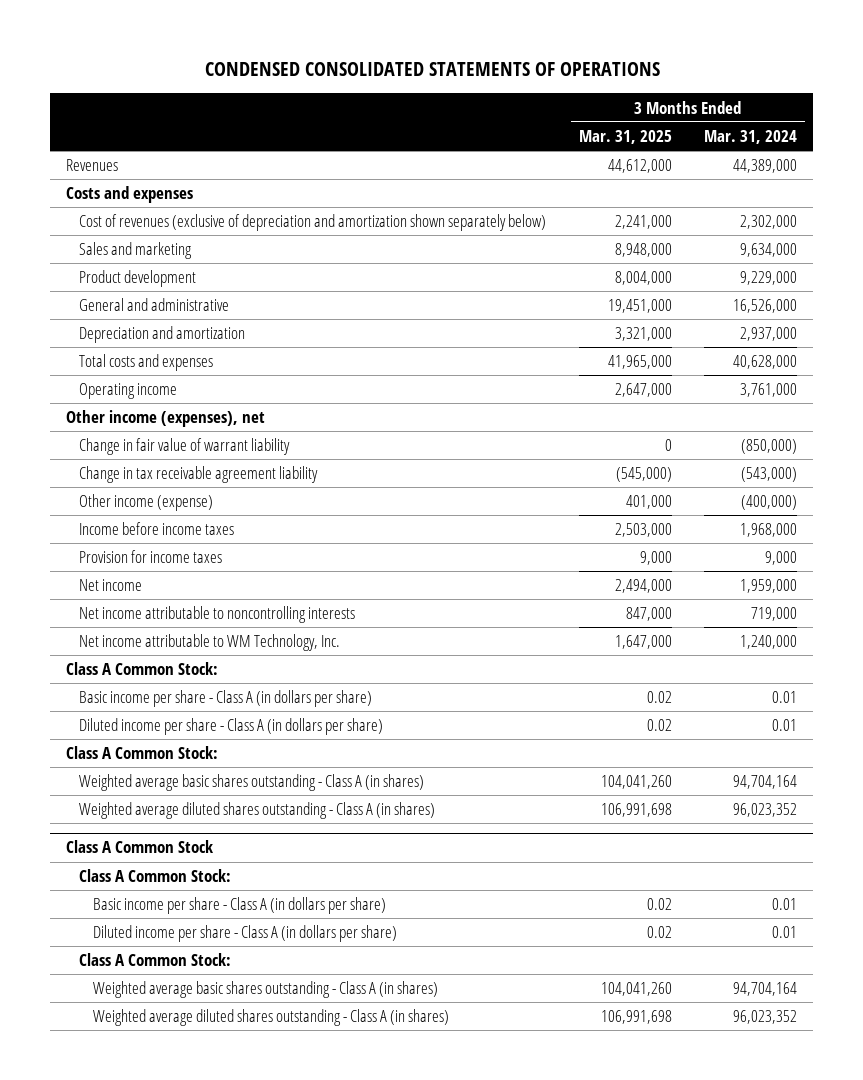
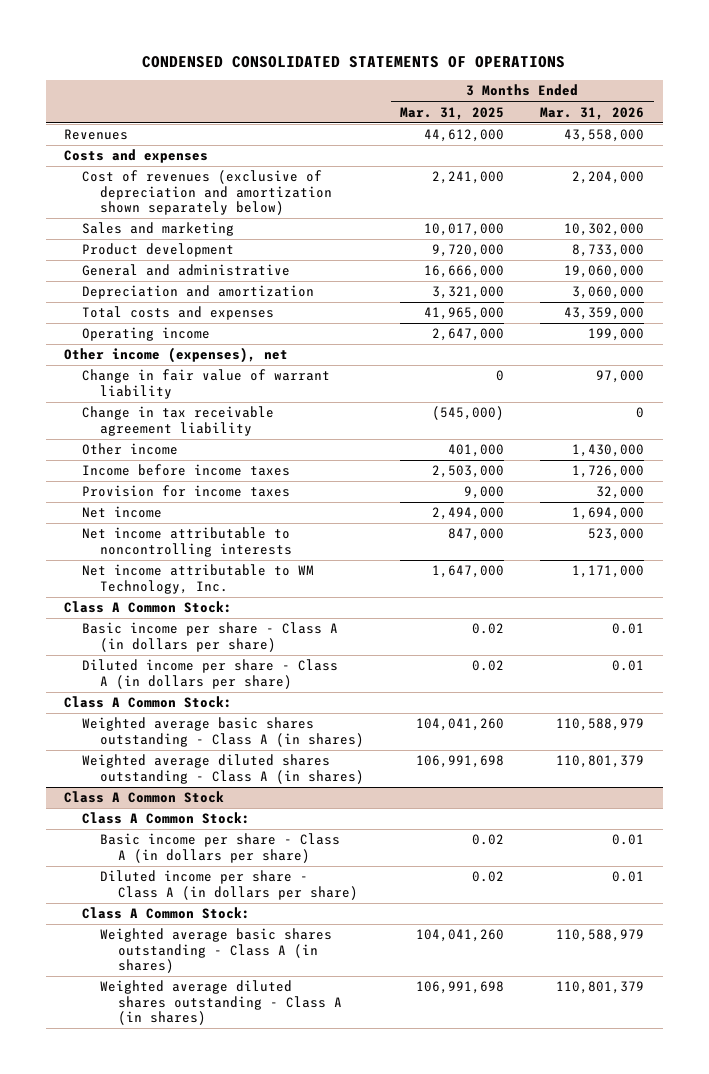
[704,129,798,144] Mar. 31, 2024 -> none
none -> [540,106,645,120] Mar. 31, 2026
[614,243,672,258] 8,948,000 -> [424,223,505,237] 10,017,000
[614,271,672,286] 8,004,000 -> [432,244,505,258] 9,720,000
[607,299,672,314] 19,451,000 -> [424,265,505,279] 16,666,000
[79,494,214,512] Other income (expense) -> [82,443,179,456] Other income

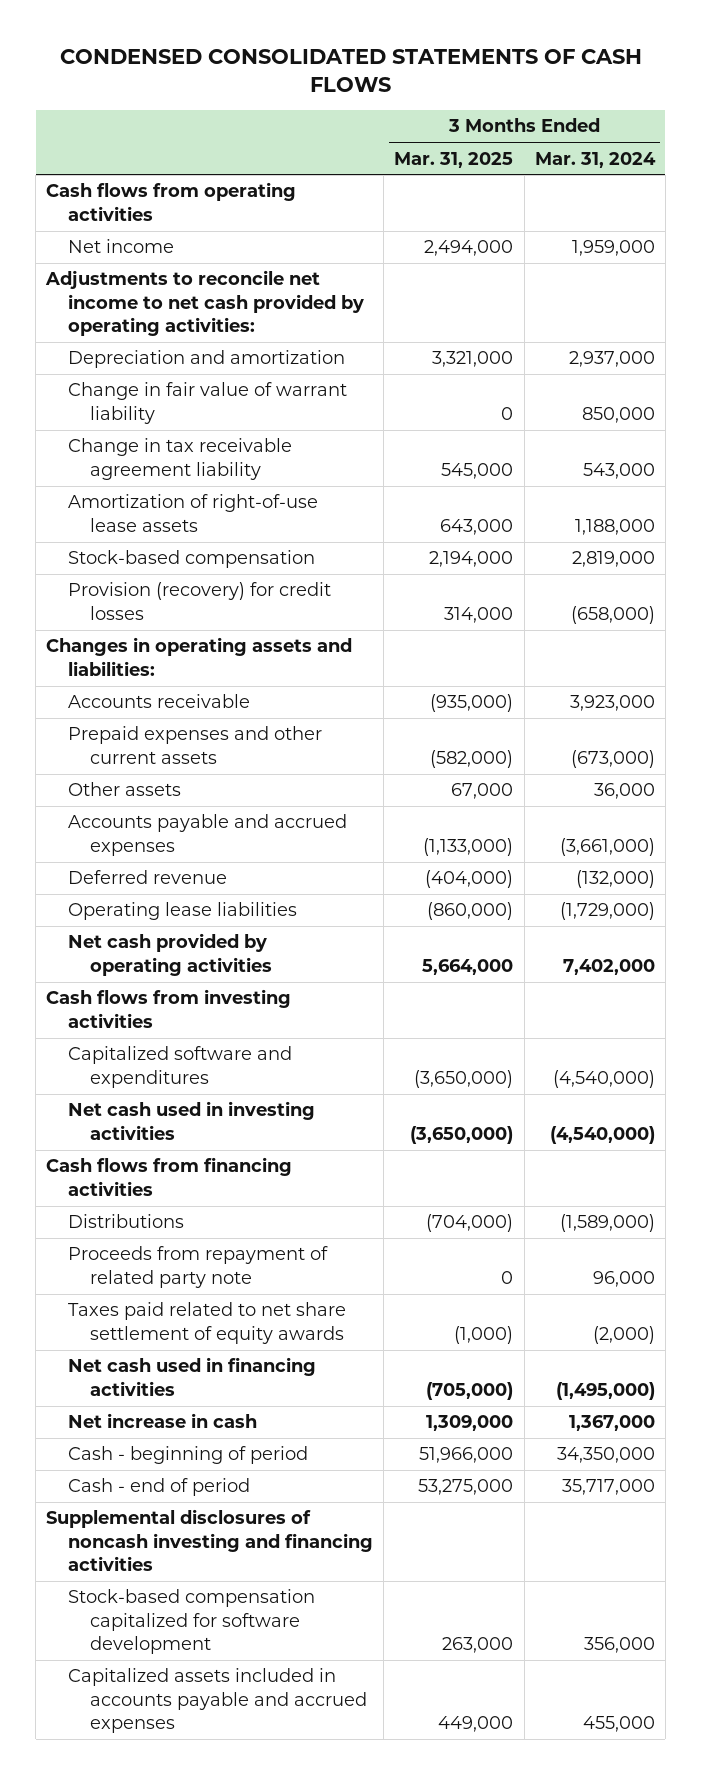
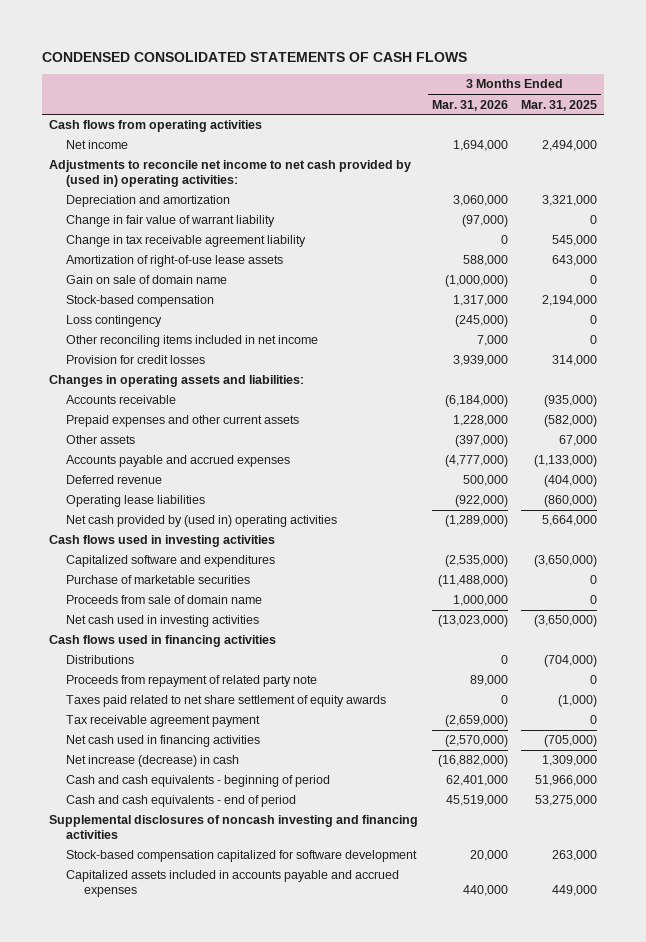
[534,151,656,168] Mar. 31, 2024 -> none
none -> [431,99,508,111] Mar. 31, 2026
[45,270,365,337] Adjustments to reconcile net income to net cash provided by operating activities: -> [49,160,412,188] Adjustments to reconcile net income to net cash provided by (used in) operating activities:
none -> [66,275,228,285] Gain on sale of domain name
none -> [66,315,163,328] Loss contingency
none -> [66,335,319,348] Other reconciling items included in net income
[68,582,332,620] Provision (recovery) for credit losses -> [66,355,206,365] Provision for credit losses
[68,933,273,976] Net cash provided by operating activities -> [66,515,338,528] Net cash provided by (used in) operating activities
[46,989,292,1028] Cash flows from investing activities -> [49,535,276,548] Cash flows used in investing activities
none -> [66,575,251,585] Purchase of marketable securities
none -> [66,595,263,605] Proceeds from sale of domain name
[46,1157,293,1196] Cash flows from financing activities -> [49,635,277,648] Cash flows used in financing activities
none -> [66,715,261,728] Tax receivable agreement payment
[68,1413,258,1429] Net increase in cash -> [66,755,240,768] Net increase (decrease) in cash
[68,1446,309,1465] Cash - beginning of period -> [66,775,331,788] Cash and cash equivalents - beginning of period
[68,1478,251,1497] Cash - end of period -> [66,795,297,808] Cash and cash equivalents - end of period

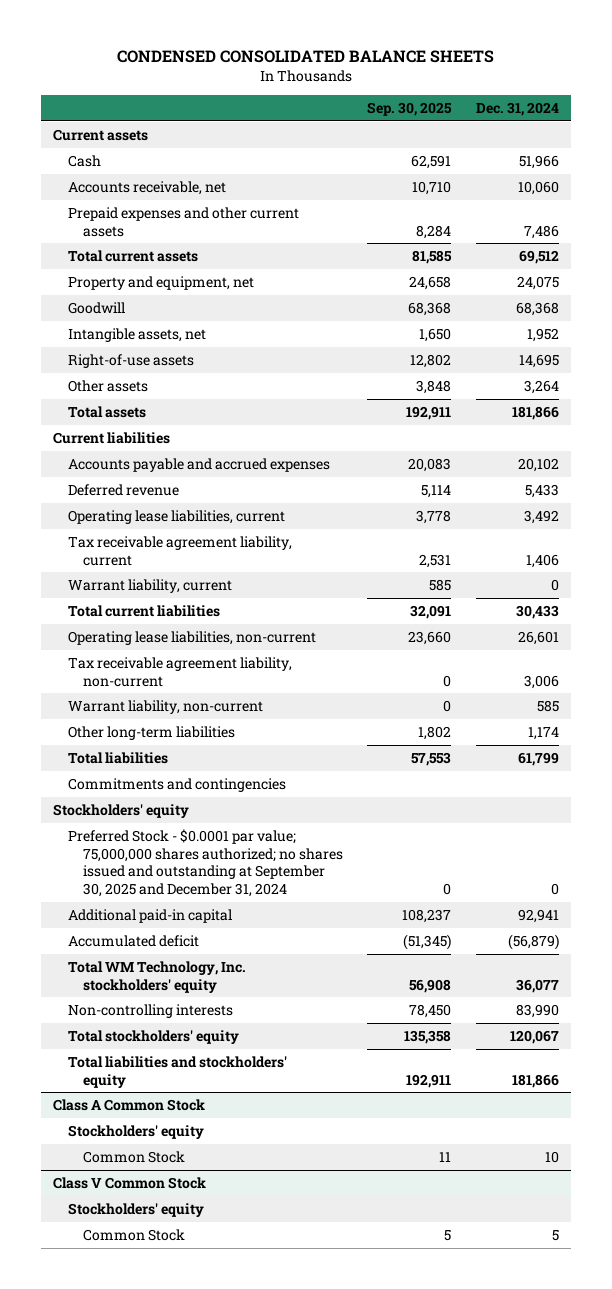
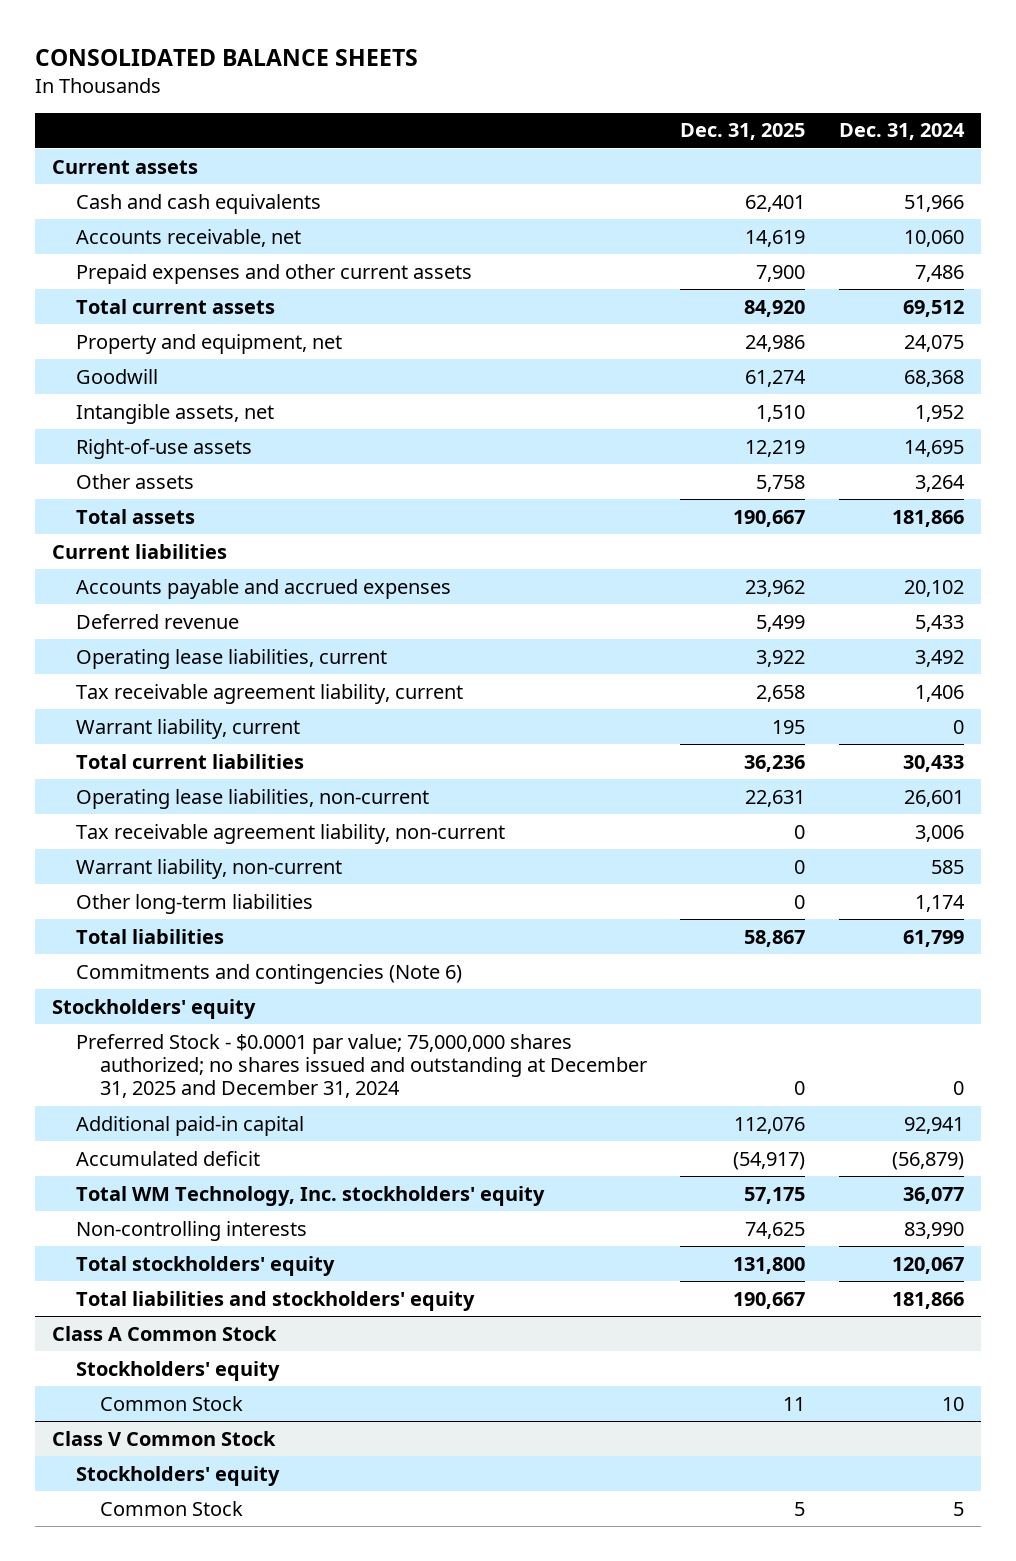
[116,50,494,64] CONDENSED CONSOLIDATED BALANCE SHEETS -> [35,49,419,67] CONSOLIDATED BALANCE SHEETS
[367,102,453,117] Sep. 30, 2025 -> none
none -> [680,123,806,141] Dec. 31, 2025
[67,154,101,167] Cash -> [75,193,321,214] Cash and cash equivalents
[67,777,286,792] Commitments and contingencies -> [75,963,462,984] Commitments and contingencies (Note 6)
[67,828,343,897] Preferred Stock - $0.0001 par value; 75,000,000 shares authorized; no shares issued and outstanding at September 30, 2025 and December 31, 2024 -> [75,1033,647,1099] Preferred Stock - $0.0001 par value; 75,000,000 shares authorized; no shares issued and outstanding at December 31, 2025 and December 31, 2024

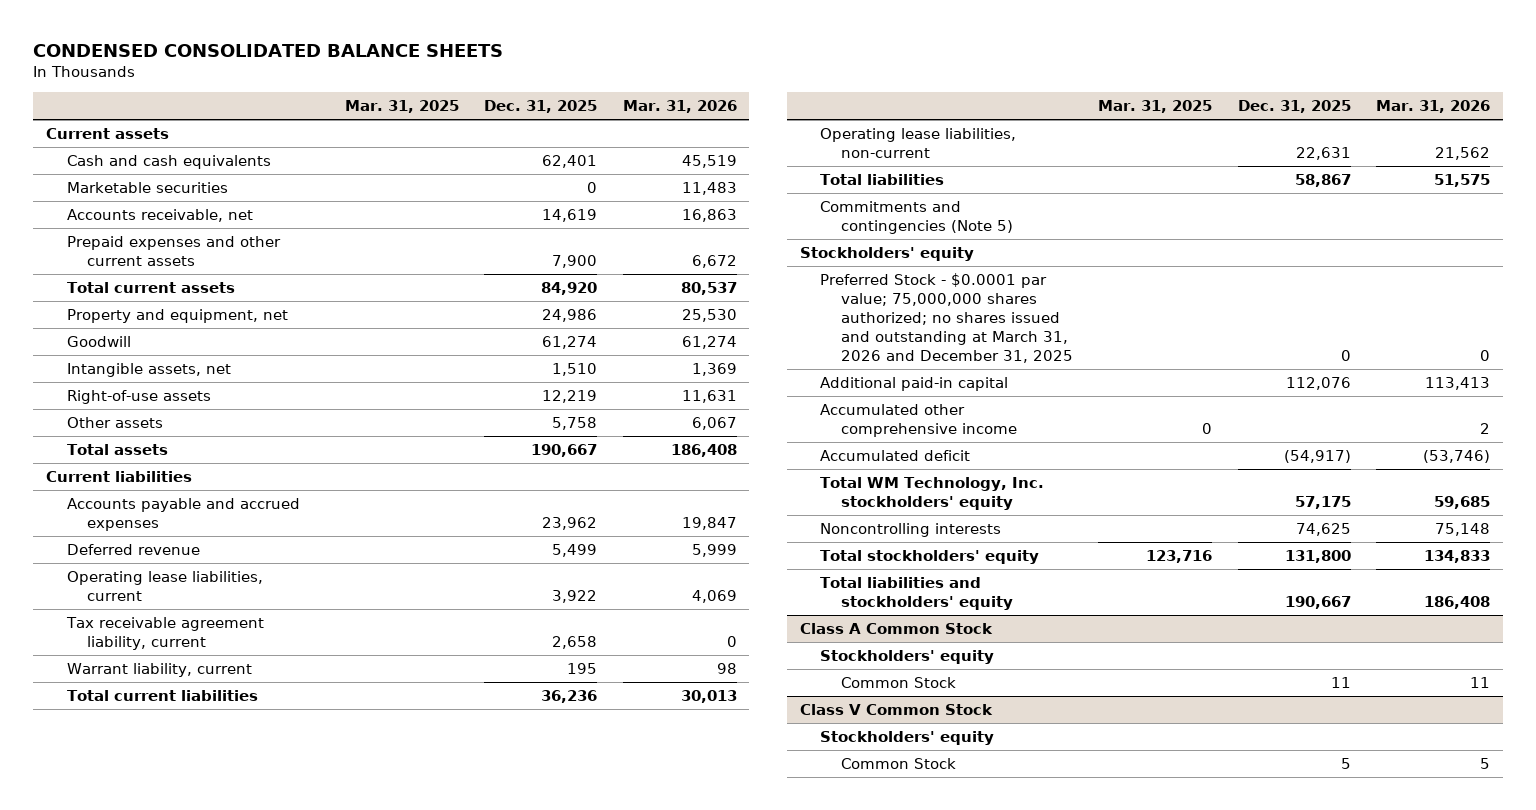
[35,49,419,67] CONSOLIDATED BALANCE SHEETS -> [33,43,504,57] CONDENSED CONSOLIDATED BALANCE SHEETS
[838,123,965,141] Dec. 31, 2024 -> none
none -> [344,100,459,114] Mar. 31, 2025
none -> [622,100,737,114] Mar. 31, 2026
none -> [66,182,228,194] Marketable securities
[75,823,505,844] Tax receivable agreement liability, non-current -> none
[75,858,342,879] Warrant liability, non-current -> none
[75,893,313,914] Other long-term liabilities -> none
[75,963,462,984] Commitments and contingencies (Note 6) -> [820,201,1013,235] Commitments and contingencies (Note 5)
[75,1033,647,1099] Preferred Stock - $0.0001 par value; 75,000,000 shares authorized; no shares issued and outstanding at December 31, 2025 and December 31, 2024 -> [820,273,1073,364] Preferred Stock - $0.0001 par value; 75,000,000 shares authorized; no shares issued and outstanding at March 31, 2026 and December 31, 2025
none -> [820,404,1017,438] Accumulated other comprehensive income
[75,1220,307,1241] Non-controlling interests -> [820,523,1002,538] Noncontrolling interests

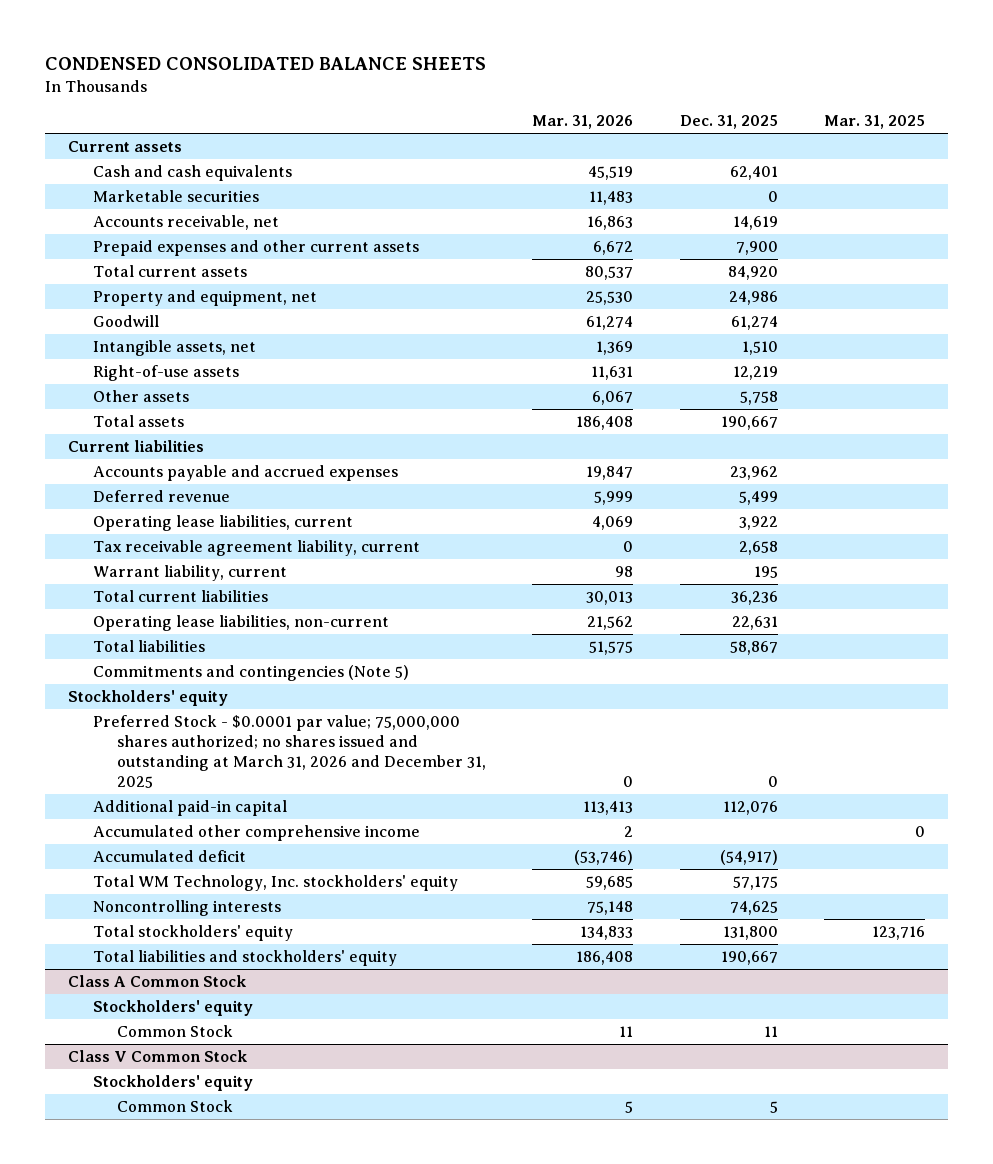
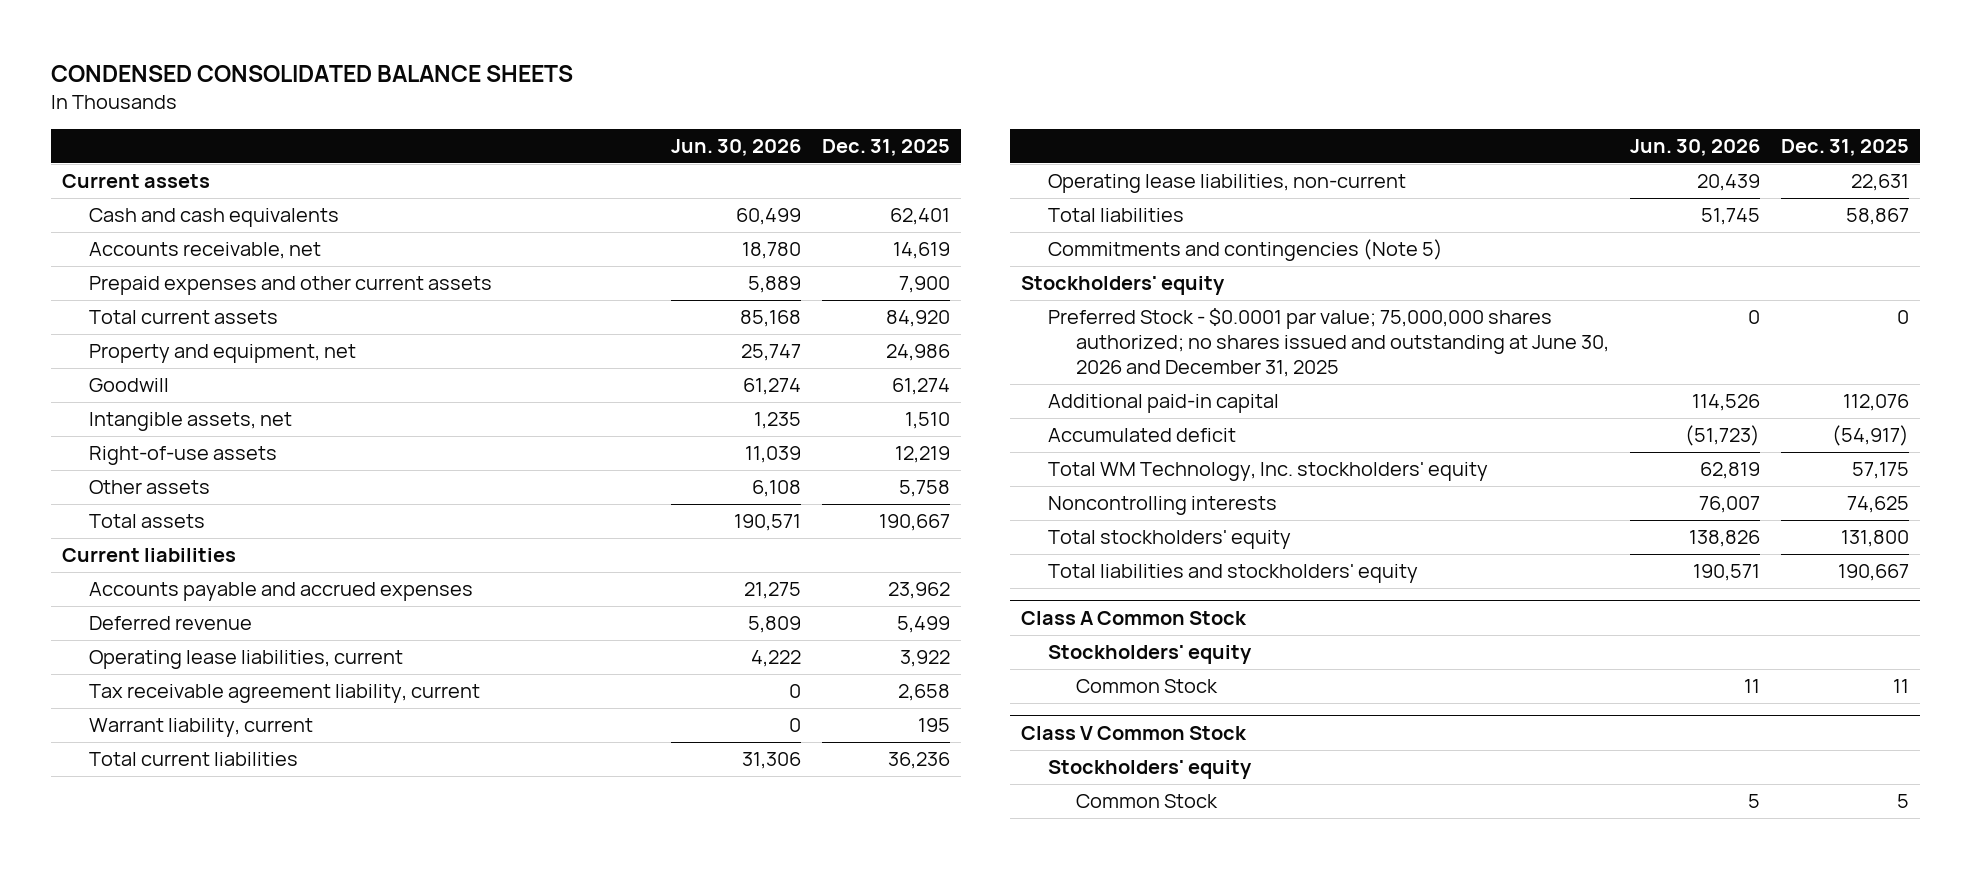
[532,115,634,130] Mar. 31, 2026 -> none
[823,115,925,130] Mar. 31, 2025 -> none
none -> [671,138,802,156] Jun. 30, 2026
[92,190,259,203] Marketable securities -> none
[92,715,486,788] Preferred Stock - $0.0001 par value; 75,000,000 shares authorized; no shares issued and outstanding at March 31, 2026 and December 31, 2025 -> [1048,308,1609,377] Preferred Stock - $0.0001 par value; 75,000,000 shares authorized; no shares issued and outstanding at June 30, 2026 and December 31, 2025
[92,825,420,842] Accumulated other comprehensive income -> none

